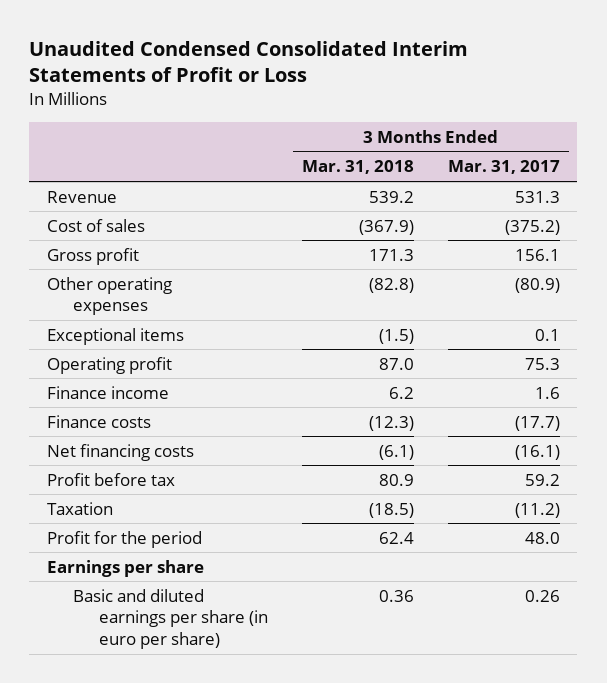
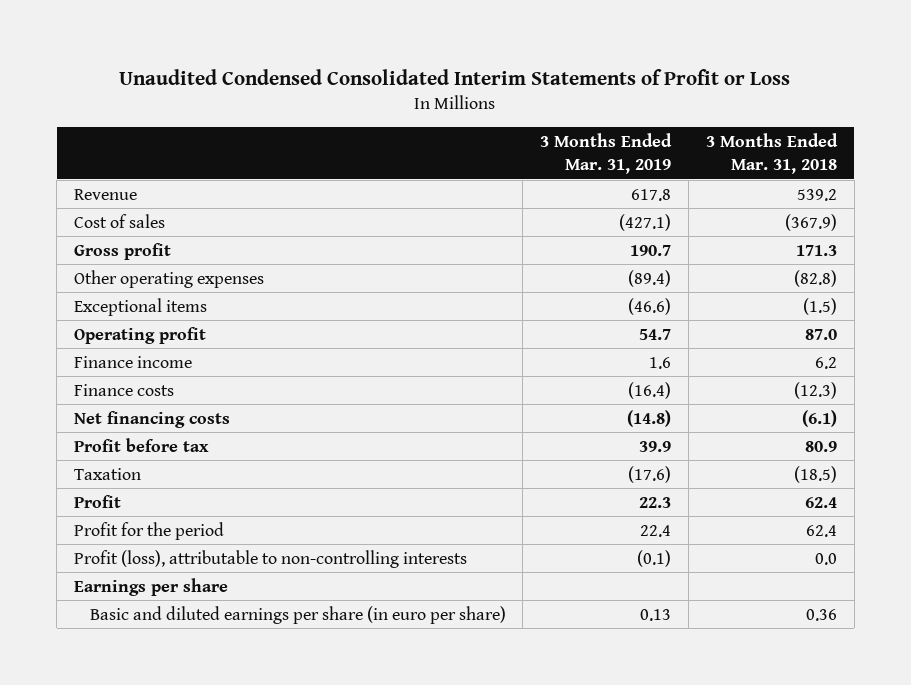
[448,160,561,175] Mar. 31, 2017 -> none
none -> [540,133,673,175] 3 Months Ended Mar. 31, 2019
none -> [74,494,122,508] Profit
none -> [74,549,468,568] Profit (loss), attributable to non-controlling interests

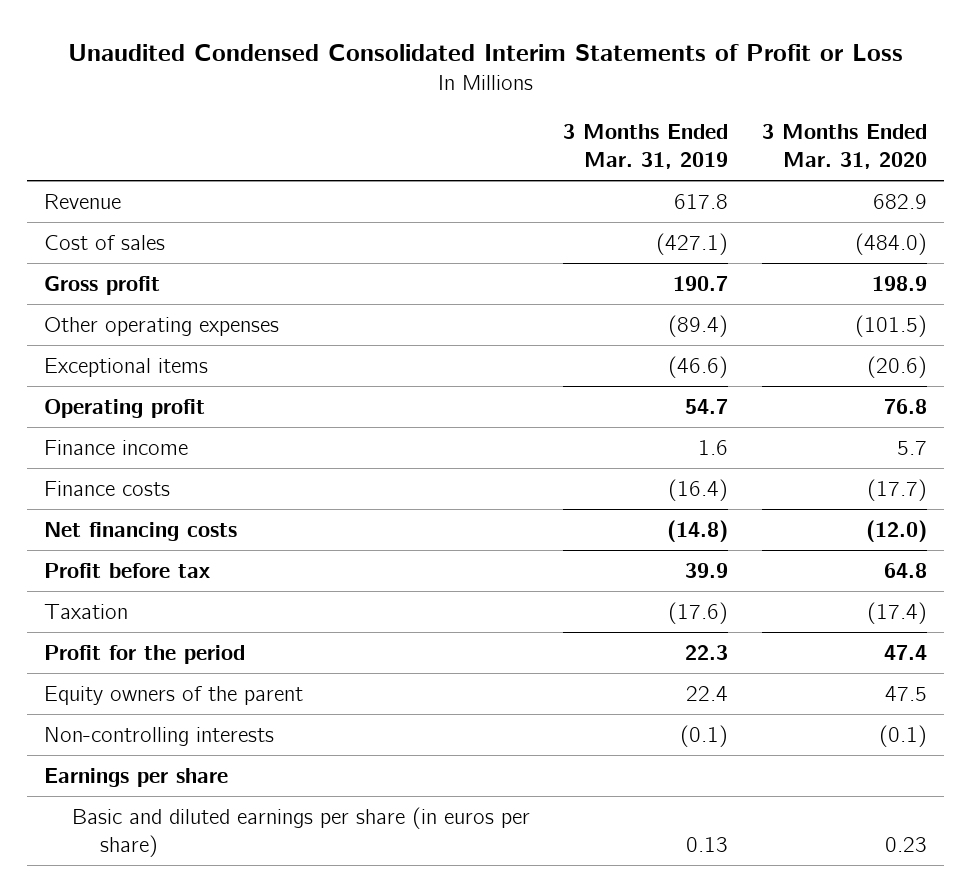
[705,133,838,175] 3 Months Ended Mar. 31, 2018 -> none
none -> [761,124,927,170] 3 Months Ended Mar. 31, 2020
[74,494,122,508] Profit -> [44,644,246,664] Profit for the period
[74,521,225,540] Profit for the period -> [44,685,304,705] Equity owners of the parent
[74,549,468,568] Profit (loss), attributable to non-controlling interests -> [44,726,275,746] Non-controlling interests
[89,605,506,624] Basic and diluted earnings per share (in euro per share) -> [71,806,530,857] Basic and diluted earnings per share (in euros per share)

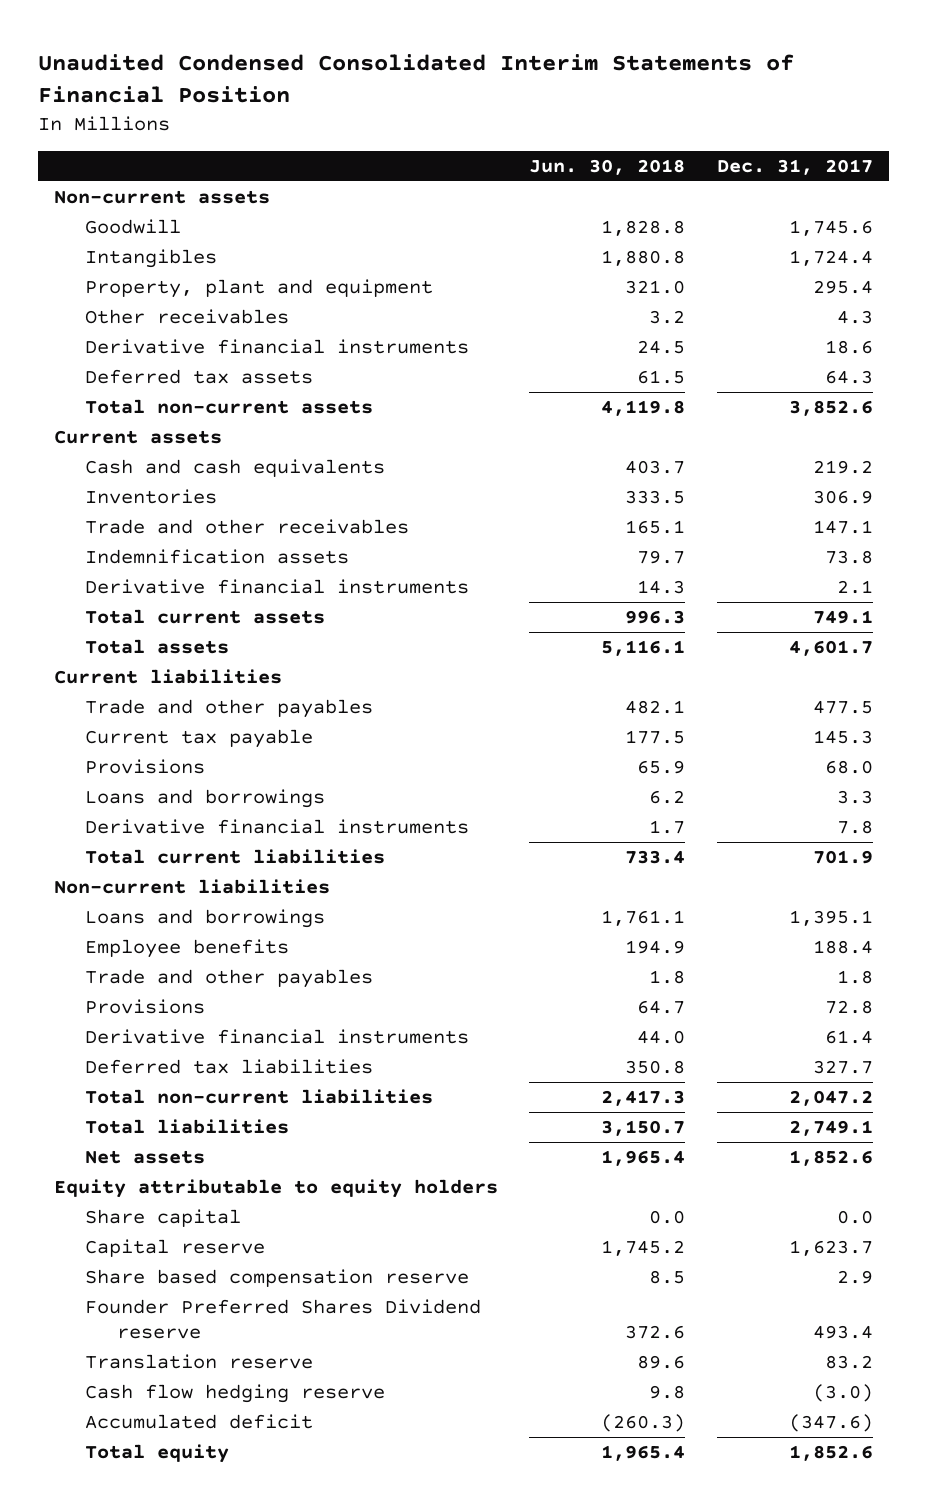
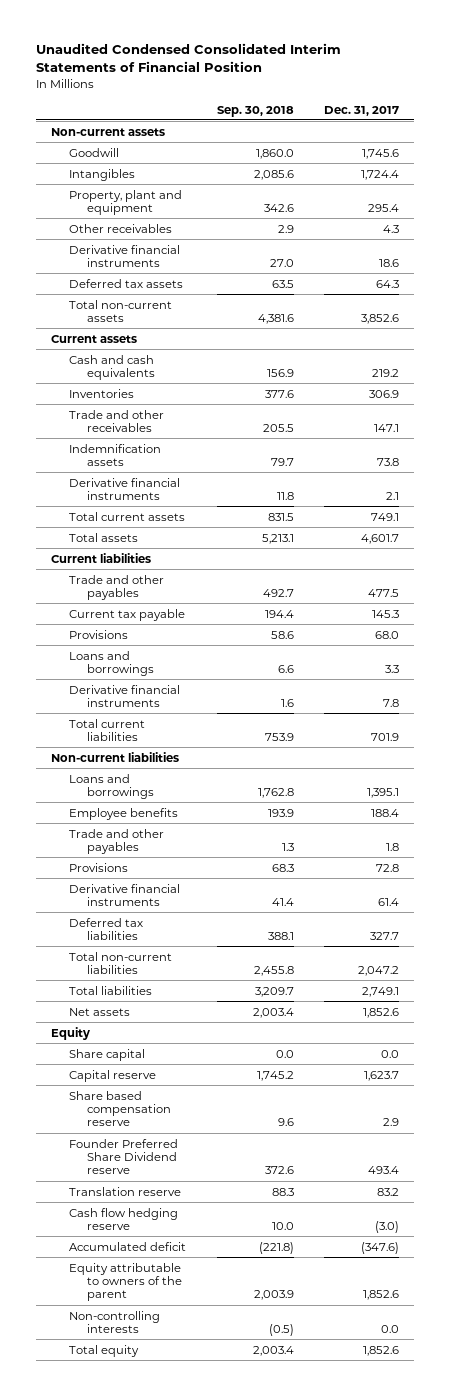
[529,158,686,175] Jun. 30, 2018 -> none
none -> [216,105,294,117] Sep. 30, 2018
[53,1179,498,1199] Equity attributable to equity holders -> [51,1026,91,1040] Equity
[85,1299,482,1339] Founder Preferred Shares Dividend reserve -> [69,1138,179,1175] Founder Preferred Share Dividend reserve
none -> [69,1262,183,1302] Equity attributable to owners of the parent
none -> [69,1310,161,1333] Non-controlling interests

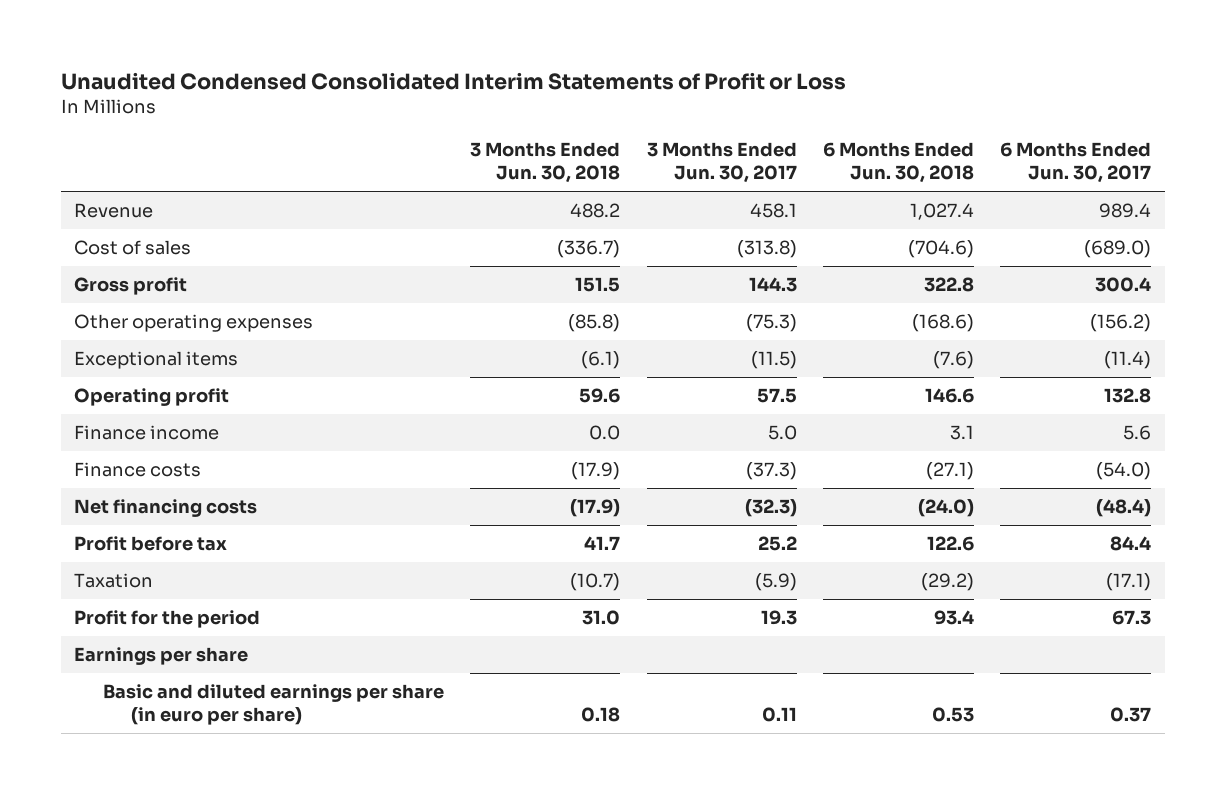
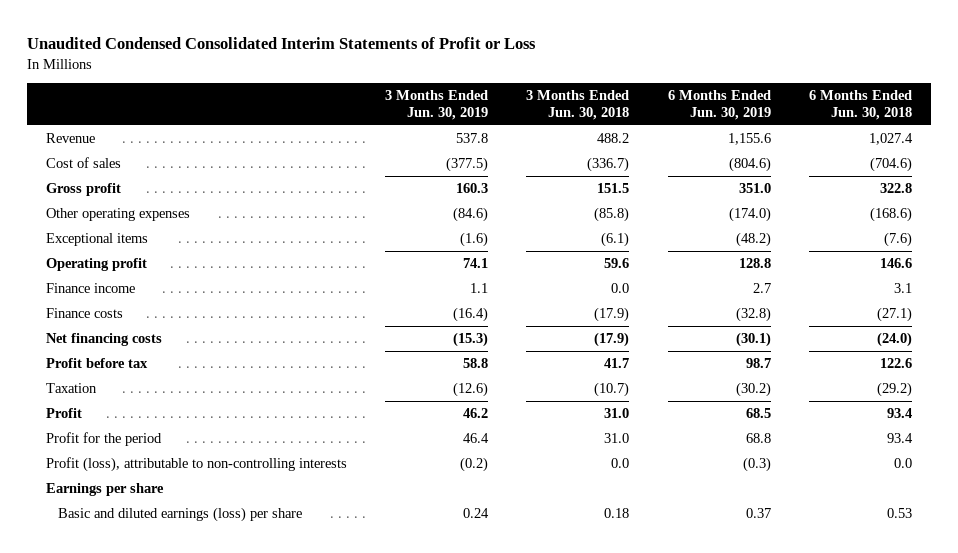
[646,142,797,184] 3 Months Ended Jun. 30, 2017 -> none
[1000,142,1152,184] 6 Months Ended Jun. 30, 2017 -> none
none -> [385,90,489,120] 3 Months Ended Jun. 30, 2019
none -> [667,90,771,120] 6 Months Ended Jun. 30, 2019
none -> [46,408,83,419] Profit
none -> [46,457,348,473] Profit (loss), attributable to non-controlling interests
[102,684,444,726] Basic and diluted earnings per share (in euro per share) -> [57,507,302,523] Basic and diluted earnings (loss) per share

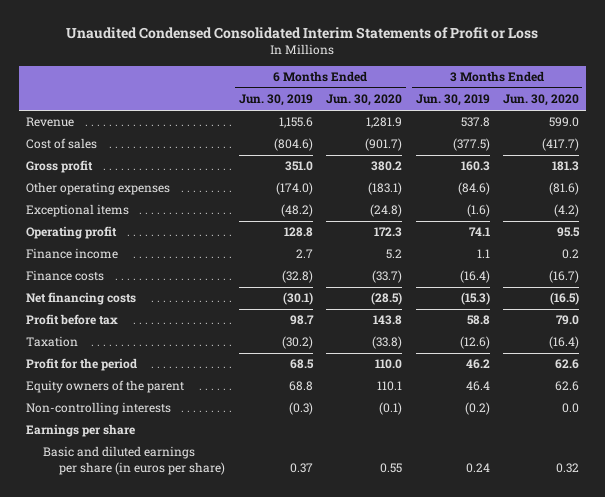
[526,90,630,120] 3 Months Ended Jun. 30, 2018 -> none
[808,90,912,120] 6 Months Ended Jun. 30, 2018 -> none
none -> [326,94,403,107] Jun. 30, 2020
none -> [502,94,579,107] Jun. 30, 2020
[46,408,83,419] Profit -> [25,358,137,372] Profit for the period
[46,432,163,447] Profit for the period -> [25,380,184,394] Equity owners of the parent
[46,457,348,473] Profit (loss), attributable to non-controlling interests -> [25,402,171,416] Non-controlling interests
[57,507,302,523] Basic and diluted earnings (loss) per share -> [42,446,226,475] Basic and diluted earnings per share (in euros per share)

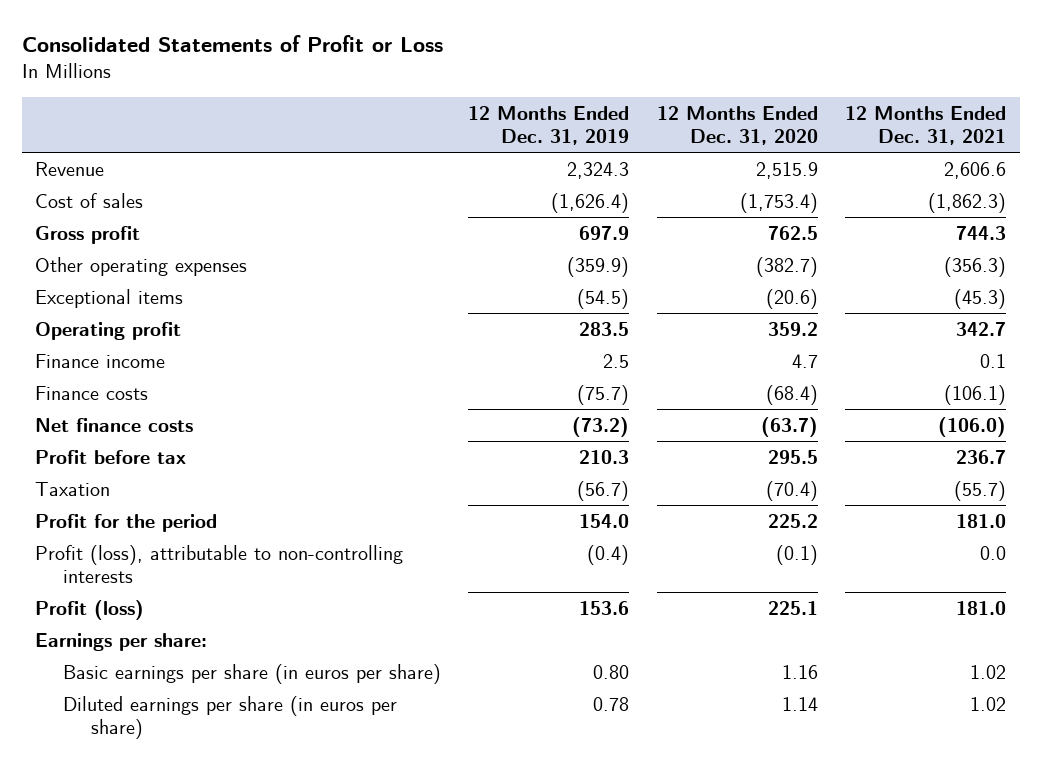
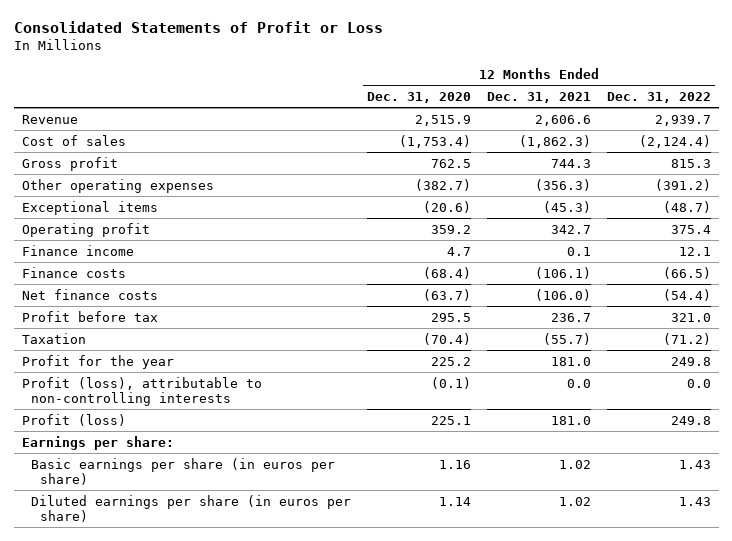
[468,105,630,145] 12 Months Ended Dec. 31, 2019 -> none
none -> [606,91,711,103] Dec. 31, 2022
[35,513,218,532] Profit for the period -> [21,354,174,369] Profit for the year

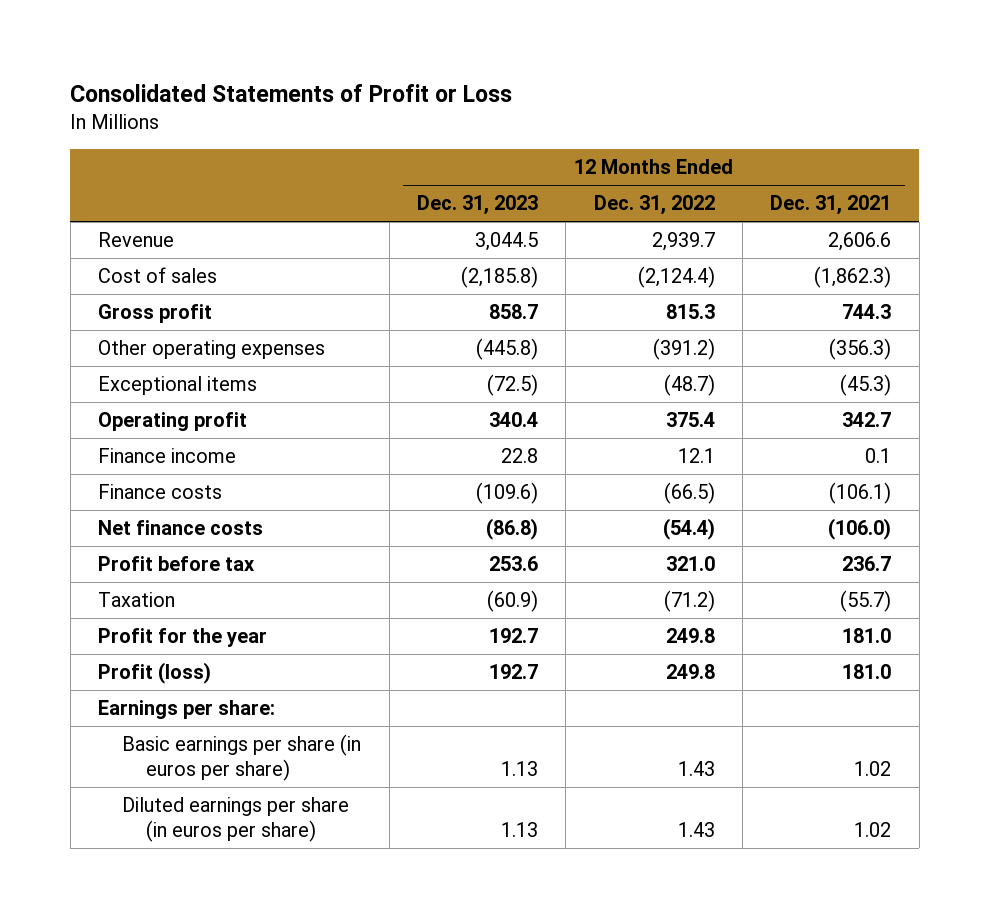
[366,91,471,103] Dec. 31, 2020 -> none
none -> [416,195,538,216] Dec. 31, 2023
[21,376,262,406] Profit (loss), attributable to non-controlling interests -> none

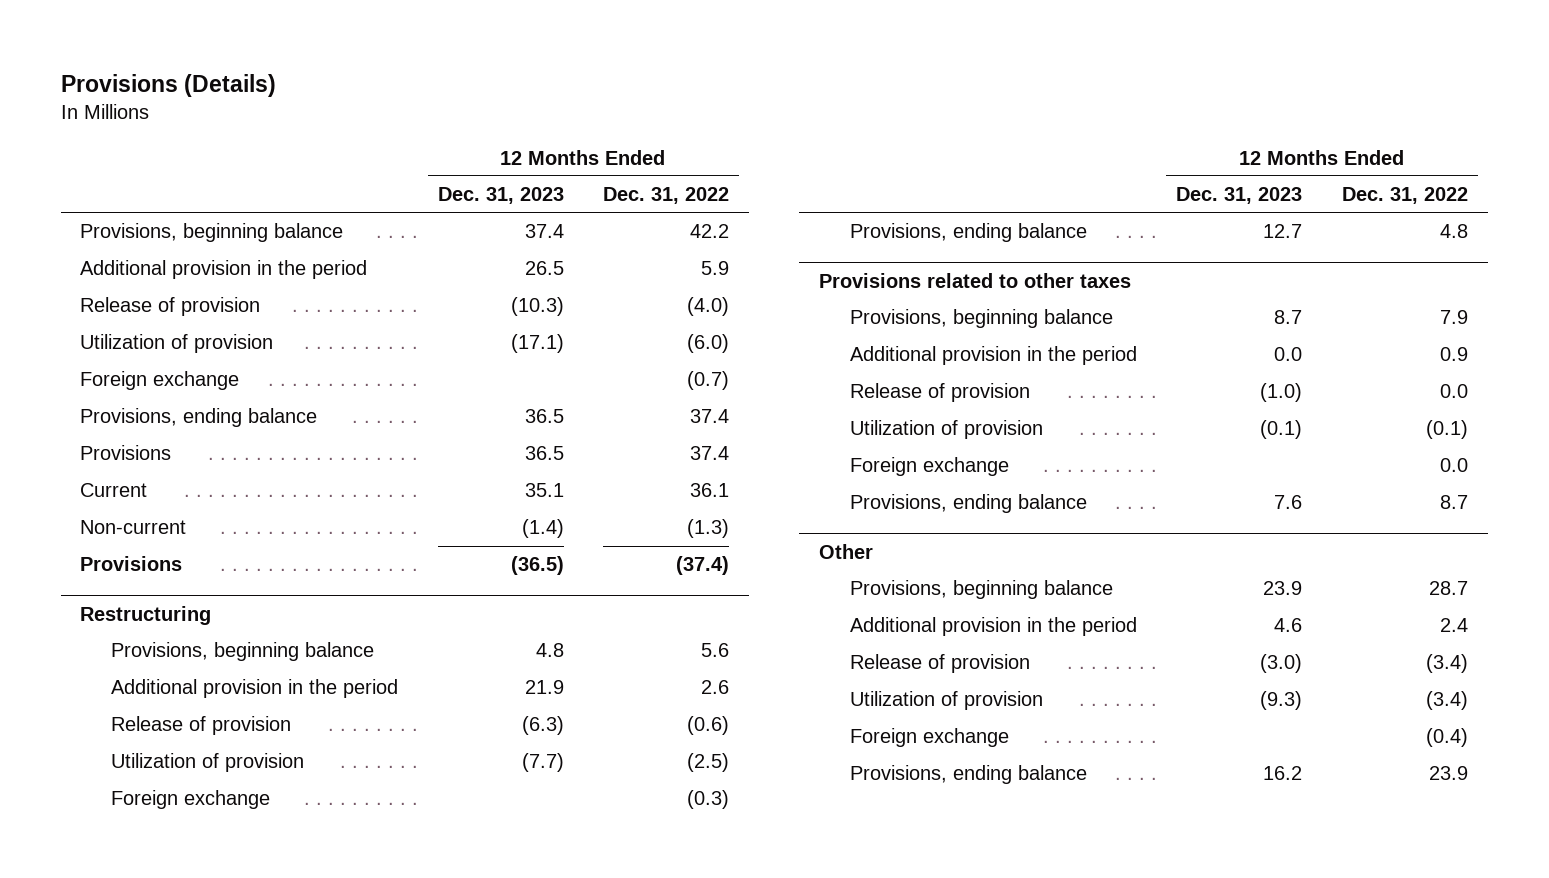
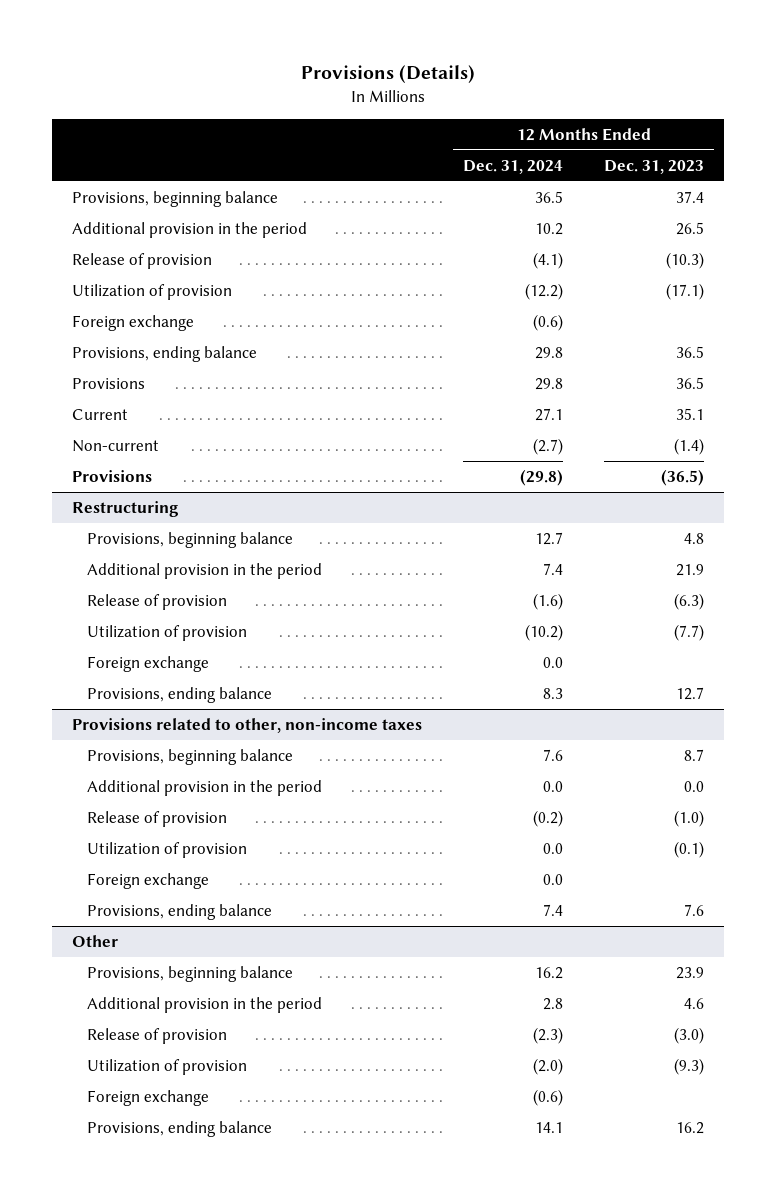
[603,187,730,205] Dec. 31, 2022 -> none
none -> [463,159,564,174] Dec. 31, 2024
[819,273,1132,289] Provisions related to other taxes -> [72,718,423,734] Provisions related to other, non-income taxes

